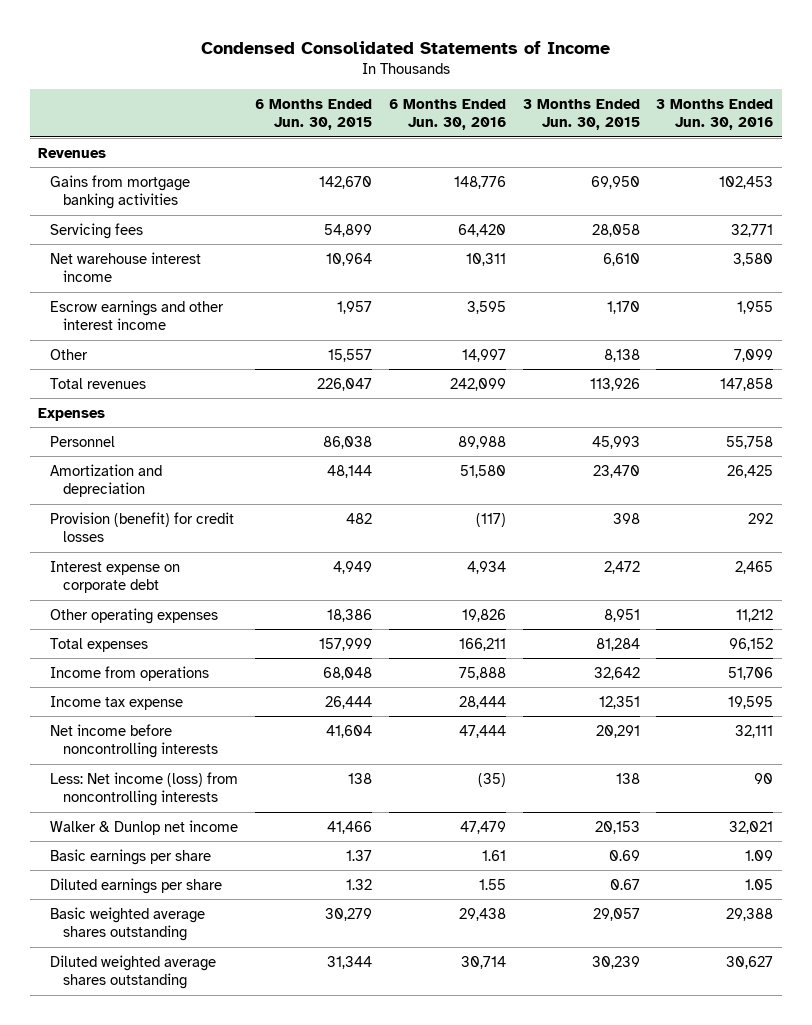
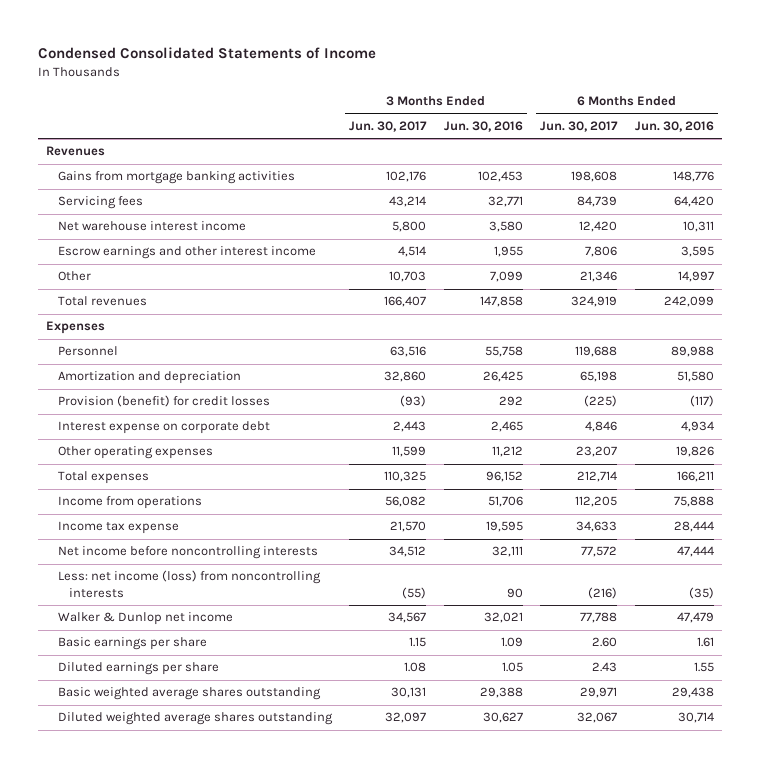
[255,98,373,131] 6 Months Ended Jun. 30, 2015 -> none
[522,98,640,131] 3 Months Ended Jun. 30, 2015 -> none
none -> [349,121,428,133] Jun. 30, 2017
none -> [540,121,619,133] Jun. 30, 2017
[50,771,239,807] Less: Net income (loss) from noncontrolling interests -> [57,570,321,598] Less: net income (loss) from noncontrolling interests

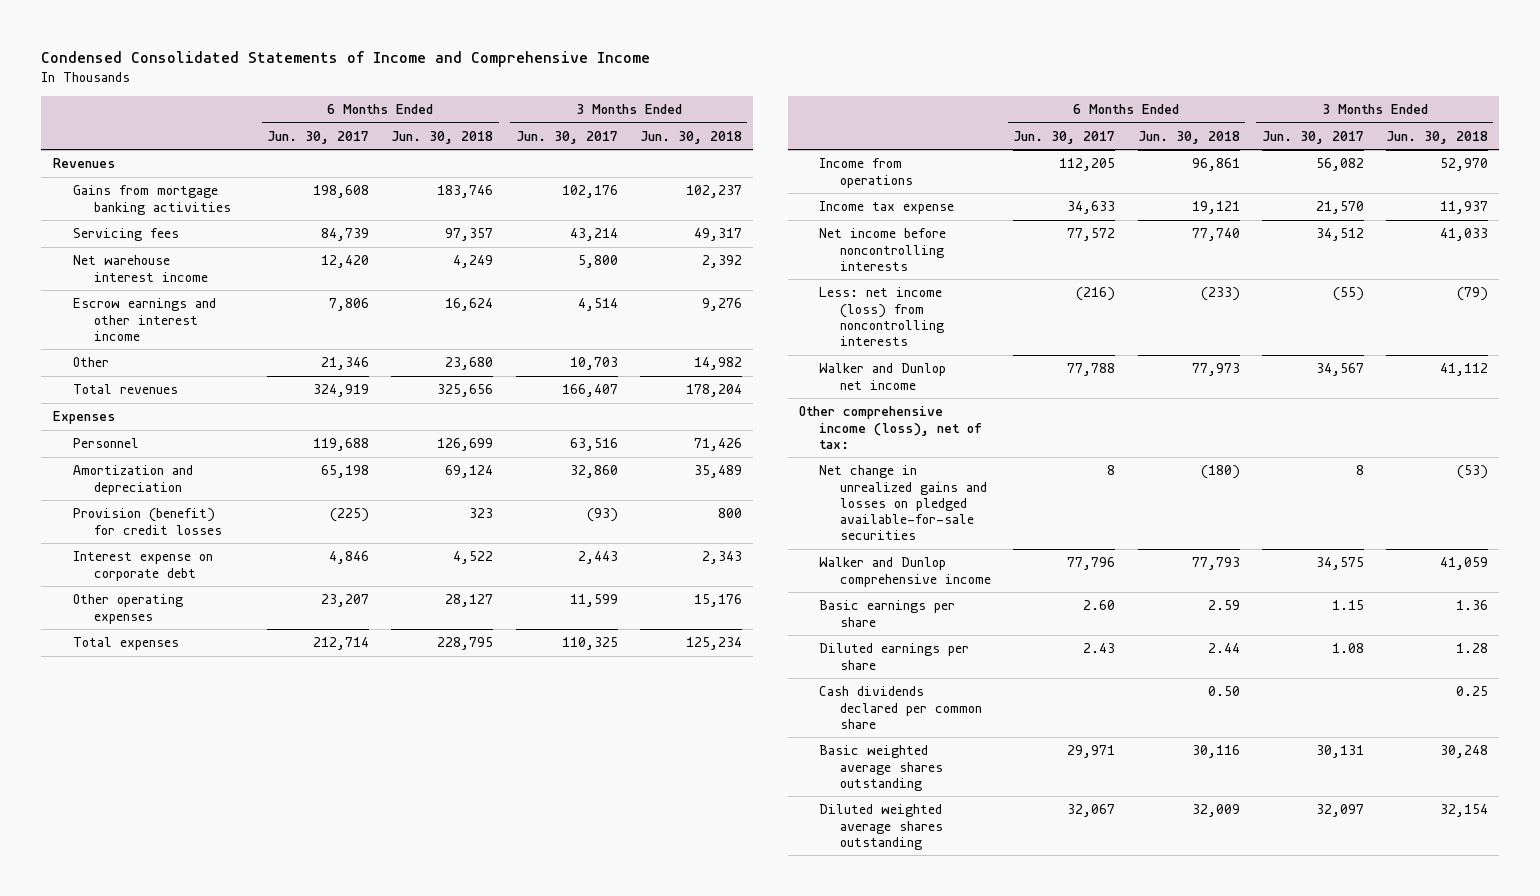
[37,47,376,60] Condensed Consolidated Statements of Income -> [41,51,651,68] Condensed Consolidated Statements of Income and Comprehensive Income
[443,121,523,133] Jun. 30, 2016 -> none
[634,121,714,133] Jun. 30, 2016 -> none
none -> [391,130,494,144] Jun. 30, 2018
none -> [639,130,742,144] Jun. 30, 2018
[57,612,233,626] Walker & Dunlop net income -> [819,363,947,390] Walker and Dunlop net income
none -> [798,406,983,449] Other comprehensive income (loss), net of tax:
none -> [819,465,988,541] Net change in unrealized gains and losses on pledged available-for-sale securities
none -> [819,557,992,587] Walker and Dunlop comprehensive income
none -> [819,686,983,729] Cash dividends declared per common share

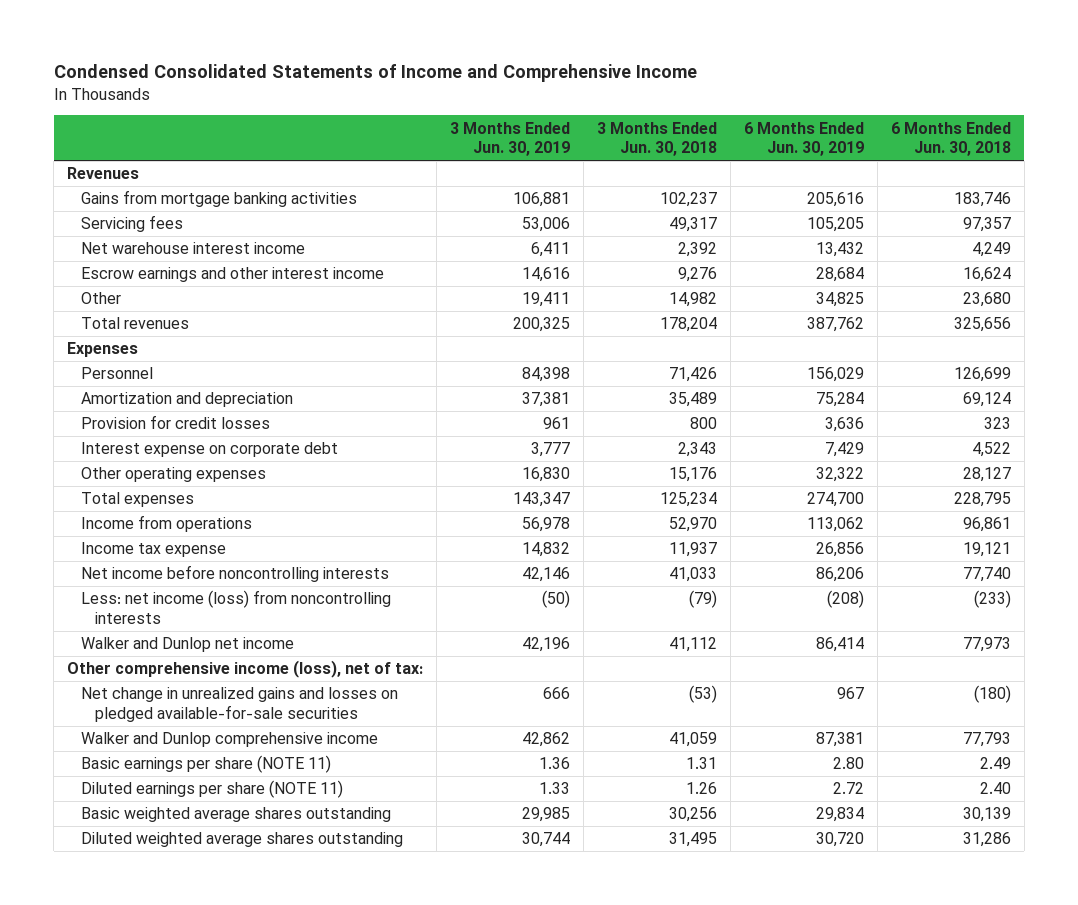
[267,130,370,144] Jun. 30, 2017 -> none
[515,130,618,144] Jun. 30, 2017 -> none
none -> [450,121,571,157] 3 Months Ended Jun. 30, 2019
none -> [743,121,864,157] 6 Months Ended Jun. 30, 2019
[73,508,222,535] Provision (benefit) for credit losses -> [81,415,271,430] Provision for credit losses
[819,686,983,729] Cash dividends declared per common share -> none
[819,600,956,627] Basic earnings per share -> [81,755,332,774] Basic earnings per share (NOTE 11)
[1207,600,1240,611] 2.59 -> [979,757,1011,770] 2.49
[1455,600,1488,611] 1.36 -> [686,757,718,770] 1.31
[819,643,970,670] Diluted earnings per share -> [81,780,344,799] Diluted earnings per share (NOTE 11)
[1207,643,1240,654] 2.44 -> [979,782,1011,795] 2.40
[1455,643,1488,654] 1.28 -> [686,782,718,795] 1.26
[1191,745,1240,759] 30,116 -> [962,807,1011,823] 30,139
[1439,745,1488,759] 30,248 -> [669,807,718,823] 30,256
[1191,804,1240,818] 32,009 -> [962,832,1011,848] 31,286
[1439,804,1488,818] 32,154 -> [669,832,718,848] 31,495

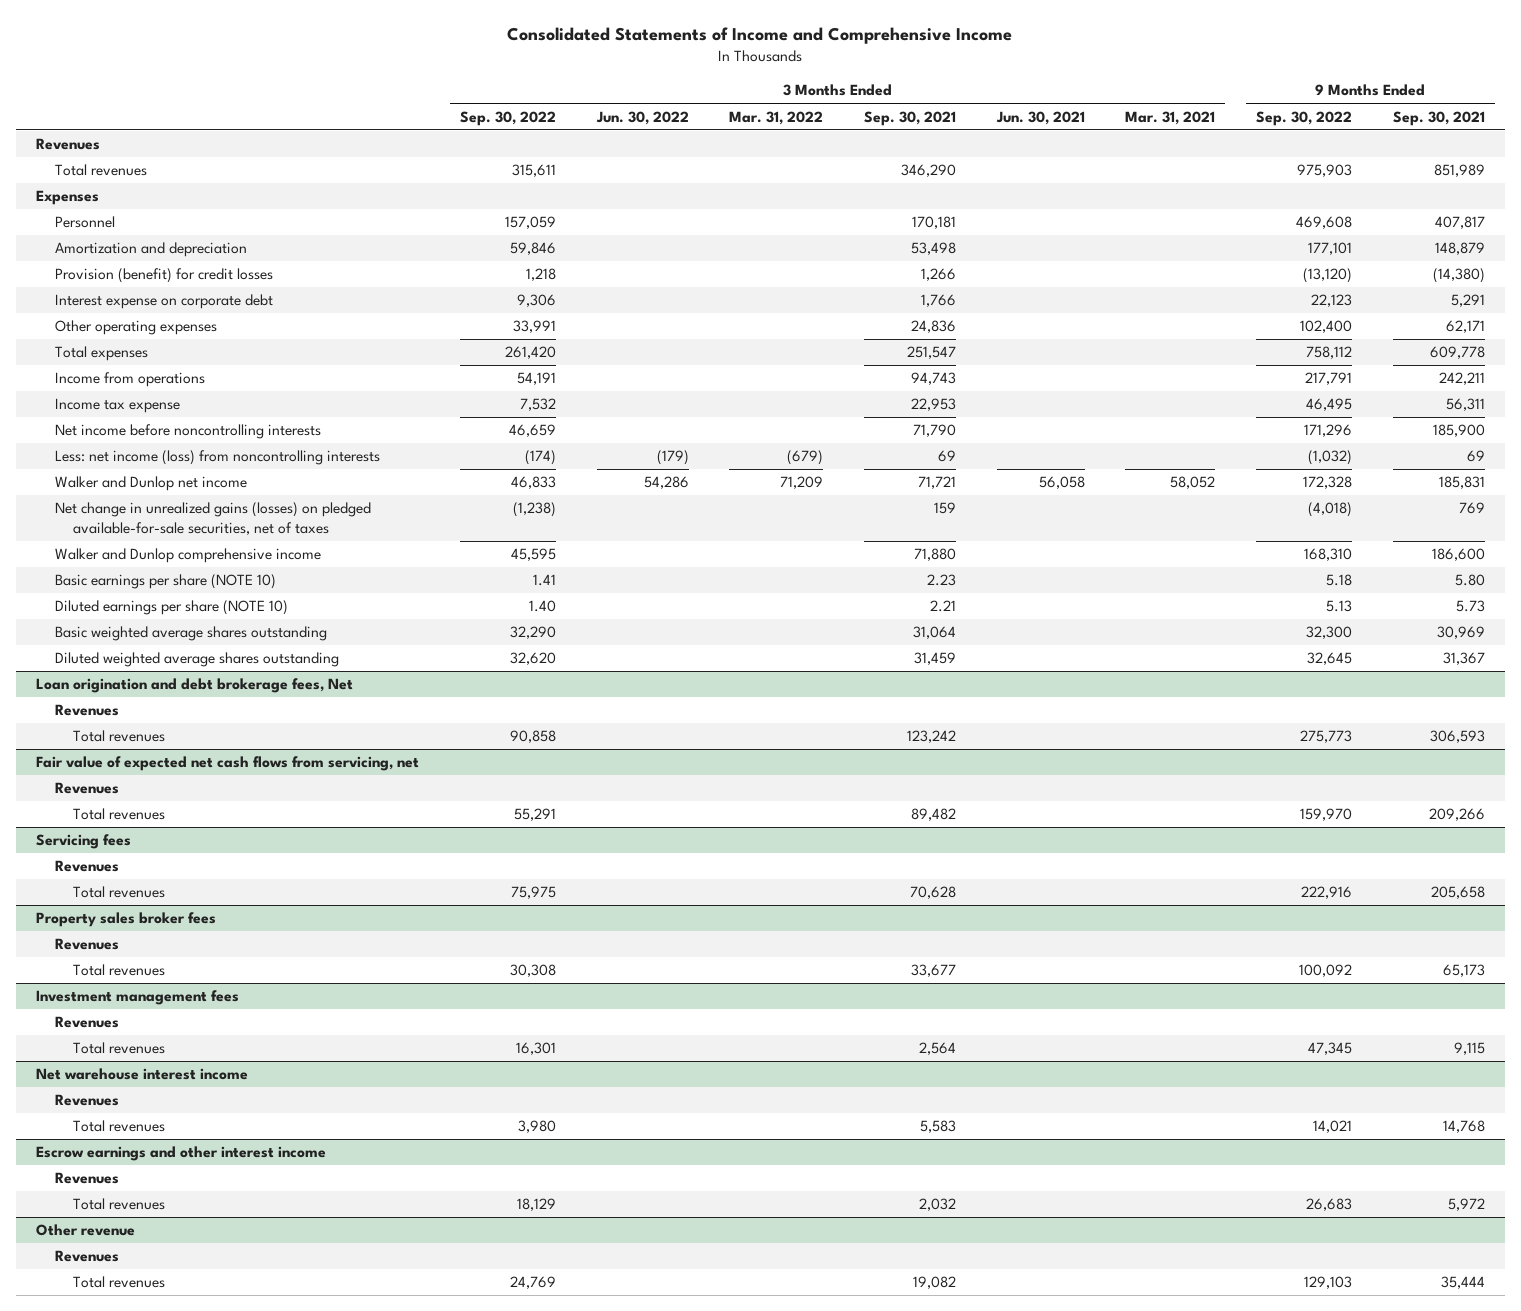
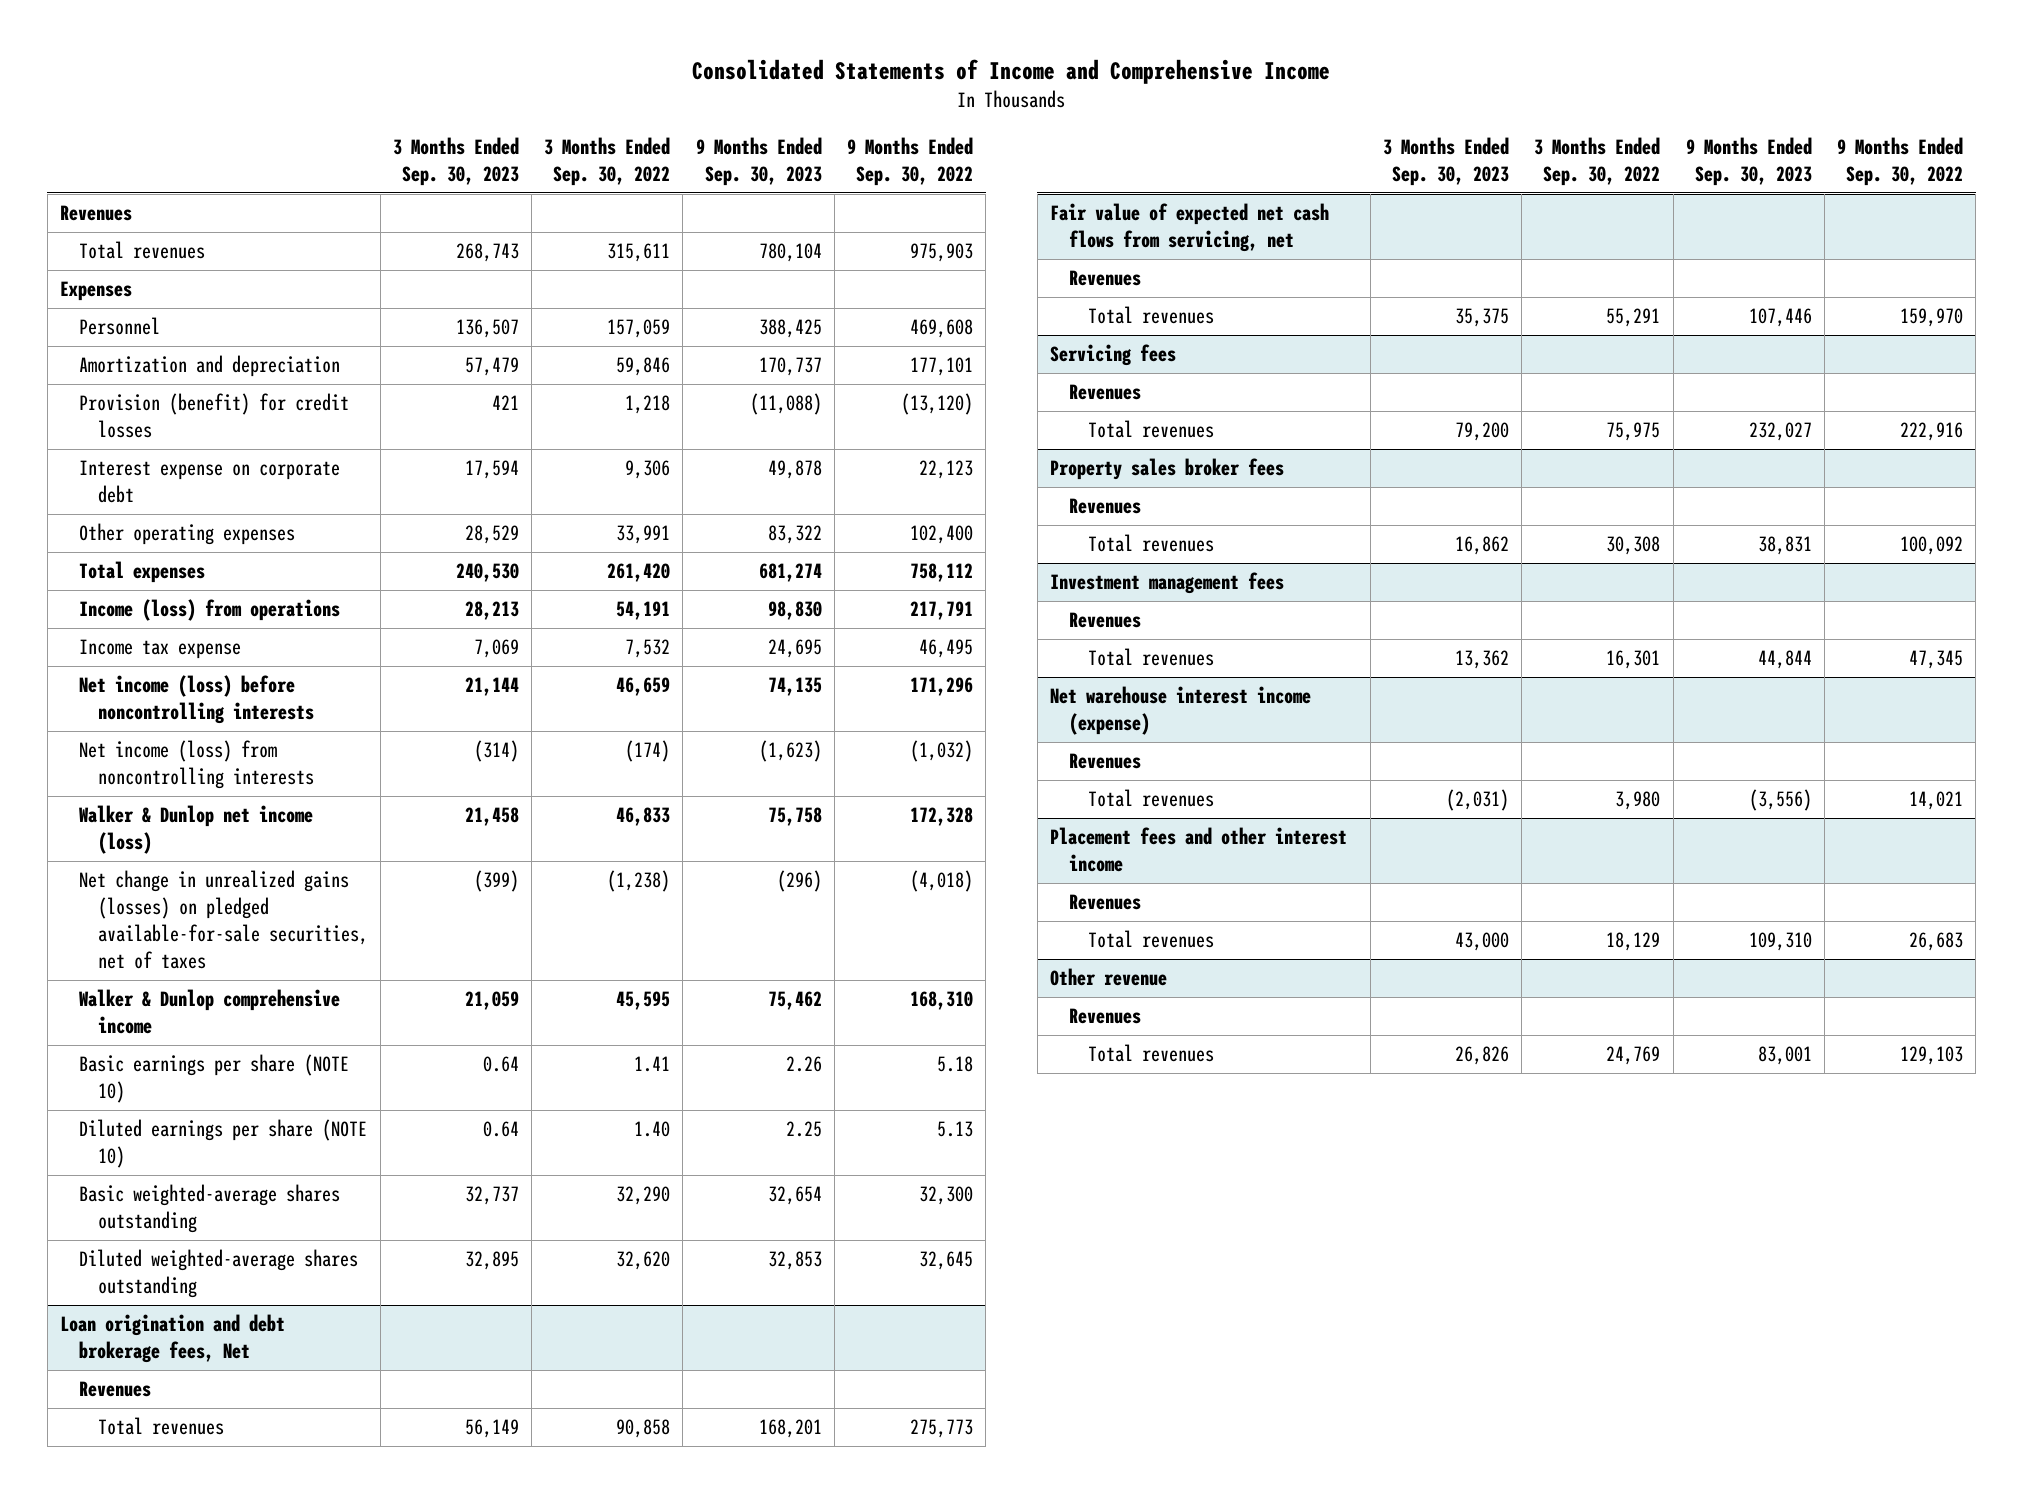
[595,110,689,125] Jun. 30, 2022 -> none
[729,110,824,125] Mar. 31, 2022 -> none
[863,110,956,126] Sep. 30, 2021 -> none
[995,110,1085,125] Jun. 30, 2021 -> none
[1125,110,1216,125] Mar. 31, 2021 -> none
[1392,110,1485,126] Sep. 30, 2021 -> none
none -> [393,137,520,187] 3 Months Ended Sep. 30, 2023
none -> [695,137,822,187] 9 Months Ended Sep. 30, 2023
[54,372,205,388] Income from operations -> [78,599,340,622] Income (loss) from operations
[54,424,321,440] Net income before noncontrolling interests -> [78,675,314,725] Net income (loss) before noncontrolling interests
[54,450,380,466] Less: net income (loss) from noncontrolling interests -> [78,740,314,790] Net income (loss) from noncontrolling interests
[54,476,247,492] Walker and Dunlop net income -> [78,805,313,855] Walker & Dunlop net income (loss)
[54,548,321,564] Walker and Dunlop comprehensive income -> [78,989,340,1035] Walker & Dunlop comprehensive income
[54,626,327,642] Basic weighted average shares outstanding -> [78,1184,340,1234] Basic weighted-average shares outstanding
[54,652,339,668] Diluted weighted average shares outstanding -> [78,1249,358,1299] Diluted weighted-average shares outstanding
[36,1068,249,1081] Net warehouse interest income -> [1050,686,1312,736] Net warehouse interest income (expense)
[36,1146,327,1162] Escrow earnings and other interest income -> [1050,827,1348,873] Placement fees and other interest income

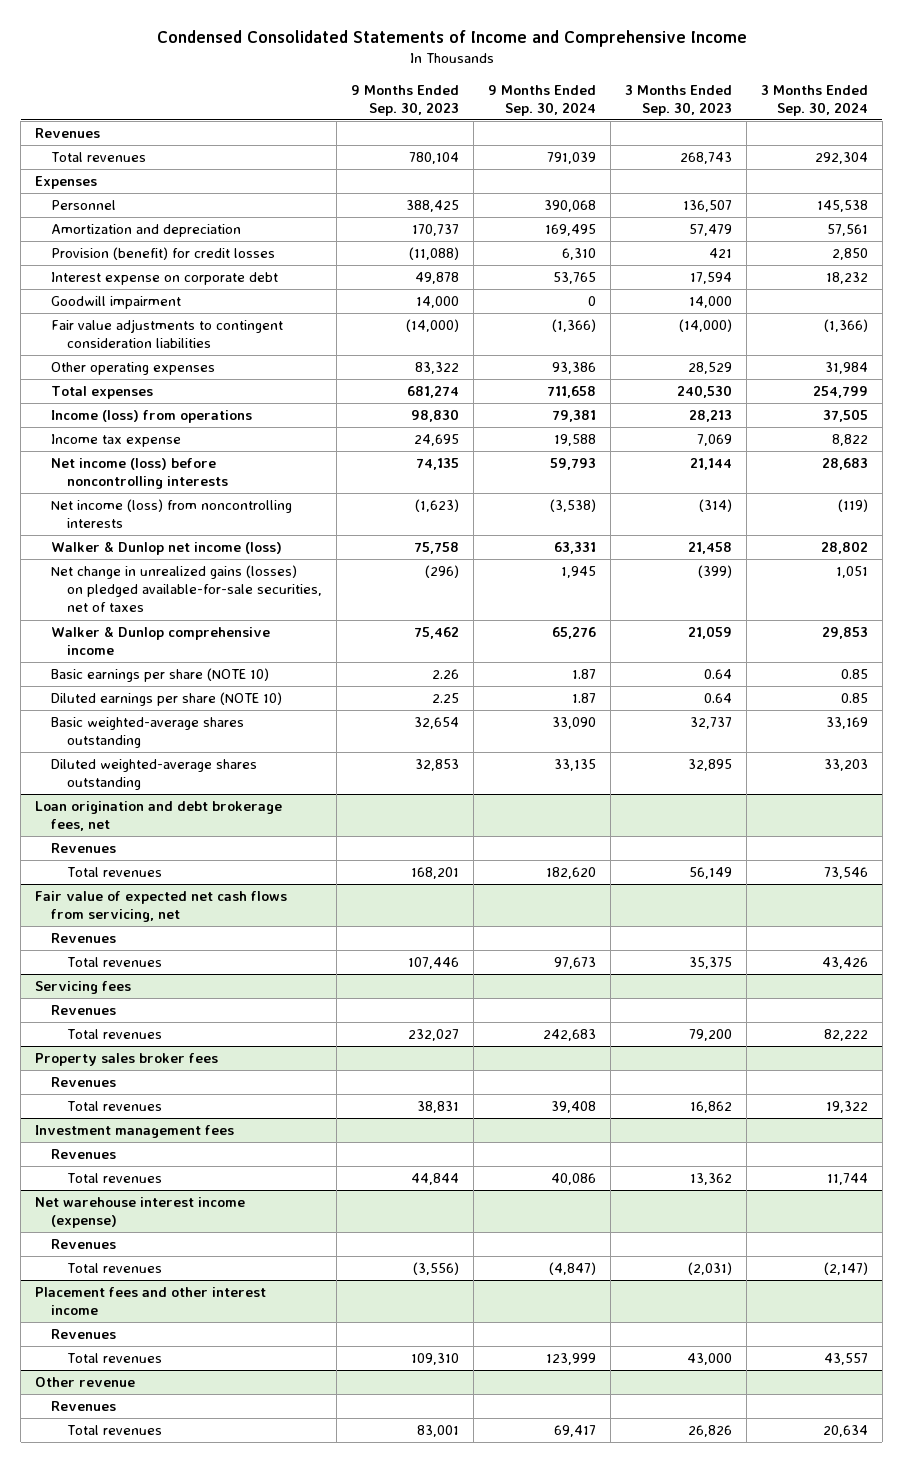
[692,59,1331,85] Consolidated Statements of Income and Comprehensive Income -> [156,30,747,48] Condensed Consolidated Statements of Income and Comprehensive Income
[544,137,671,187] 3 Months Ended Sep. 30, 2022 -> none
[846,137,973,187] 9 Months Ended Sep. 30, 2022 -> none
none -> [488,84,597,116] 9 Months Ended Sep. 30, 2024
none -> [760,84,868,116] 3 Months Ended Sep. 30, 2024
none -> [51,296,182,310] Goodwill impairment
none -> [51,319,284,349] Fair value adjustments to contingent consideration liabilities
[59,1314,285,1364] Loan origination and debt brokerage fees, Net -> [35,801,283,832] Loan origination and debt brokerage fees, net

